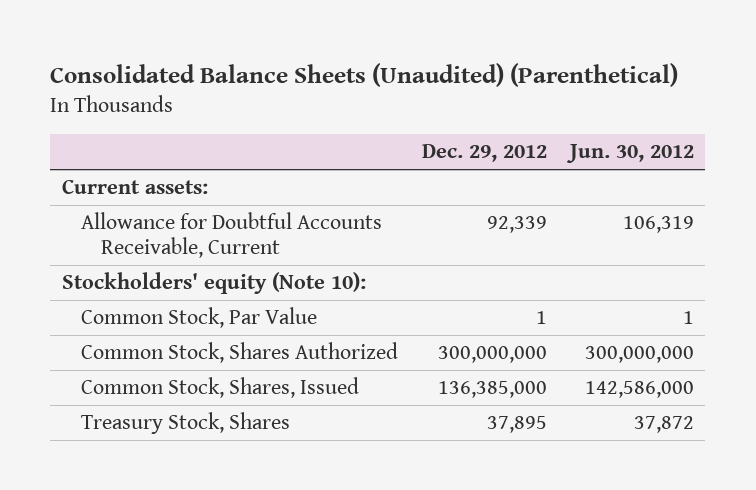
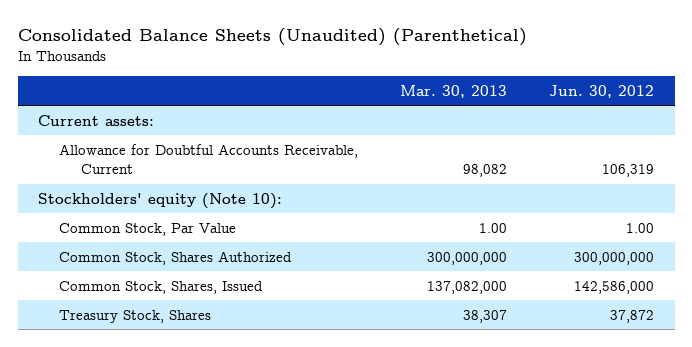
[421,144,547,163] Dec. 29, 2012 -> none
none -> [400,84,508,98] Mar. 30, 2013
[682,311,694,325] 1 -> [625,222,654,233] 1.00

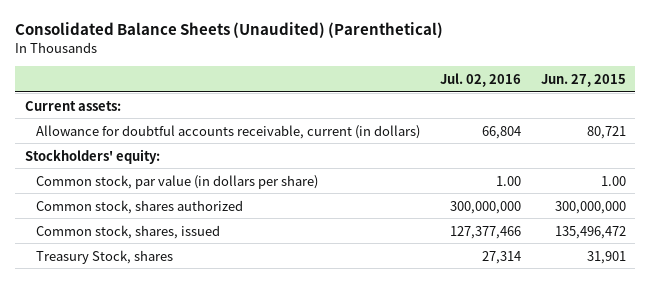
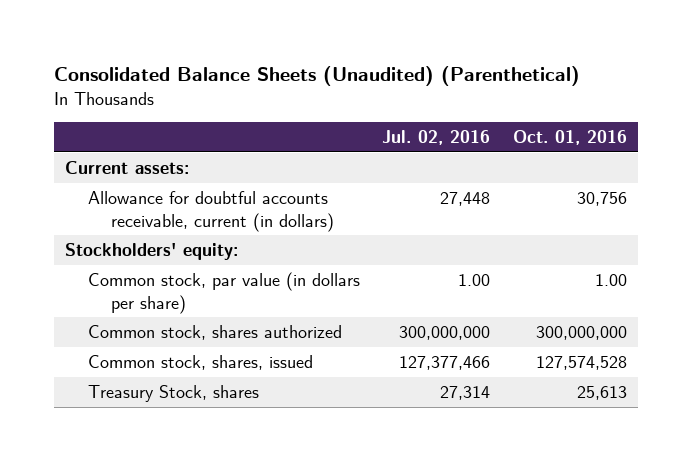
[540,73,626,87] Jun. 27, 2015 -> none
none -> [512,130,627,146] Oct. 01, 2016
[482,125,522,139] 66,804 -> [440,192,491,207] 27,448

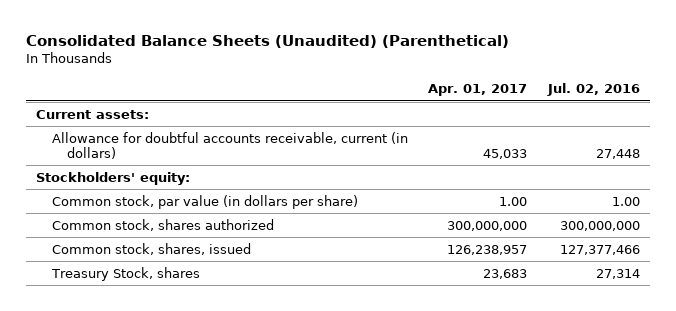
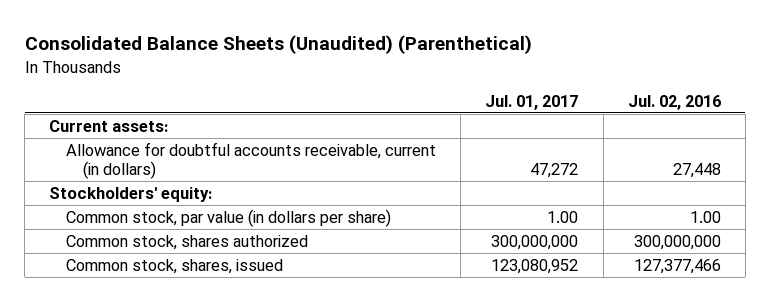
[428,84,528,97] Apr. 01, 2017 -> none
none -> [485,94,579,110] Jul. 01, 2017
[50,266,200,281] Treasury Stock, shares -> none

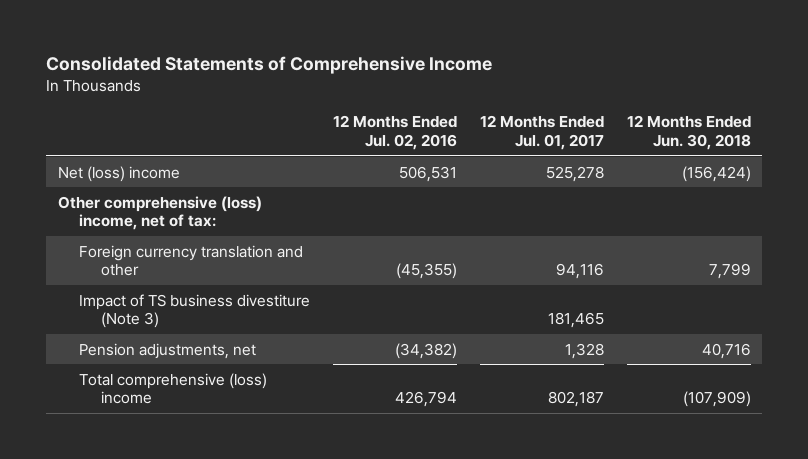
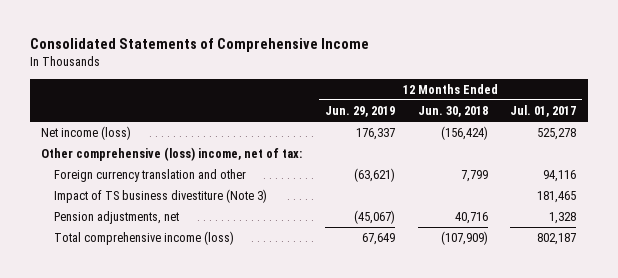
[333,115,458,151] 12 Months Ended Jul. 02, 2016 -> none
none -> [324,105,395,117] Jun. 29, 2019
[57,165,180,182] Net (loss) income -> [41,126,132,141] Net income (loss)
[79,372,268,405] Total comprehensive (loss) income -> [54,231,235,246] Total comprehensive income (loss)

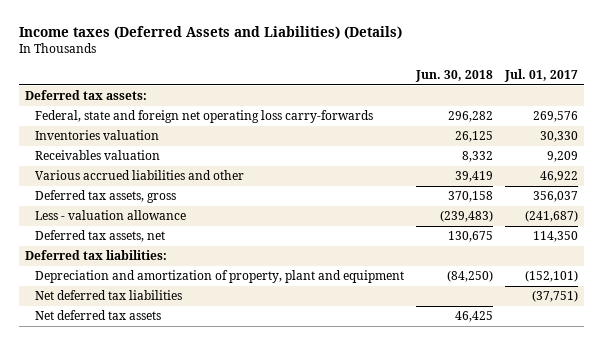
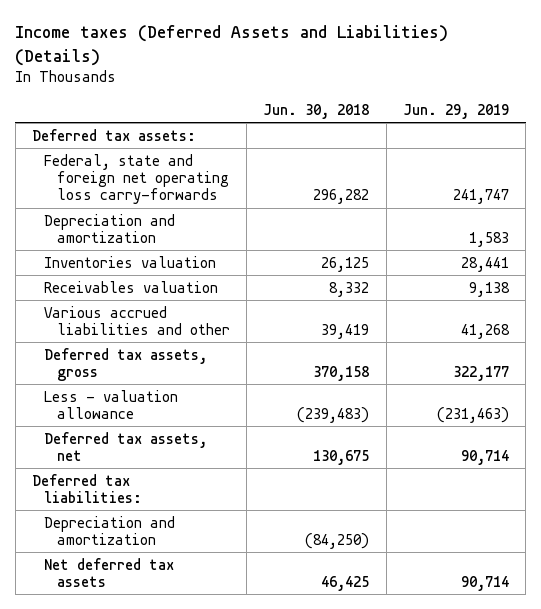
[503,69,578,83] Jul. 01, 2017 -> none
none -> [402,103,509,119] Jun. 29, 2019
none -> [44,213,176,244] Depreciation and amortization
[35,290,183,301] Net deferred tax liabilities -> none
[35,270,405,284] Depreciation and amortization of property, plant and equipment -> [44,515,176,546] Depreciation and amortization

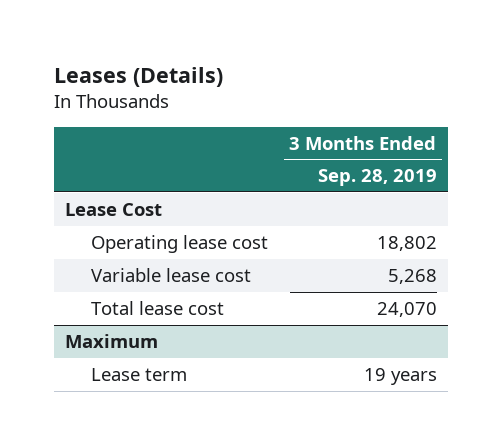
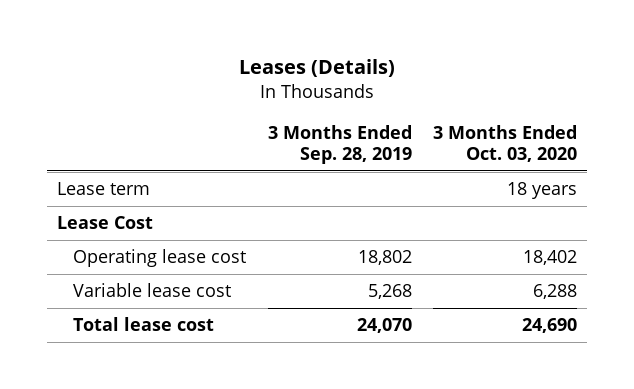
none -> [432,124,577,162] 3 Months Ended Oct. 03, 2020
none -> [57,182,151,196] Lease term
[65,333,159,348] Maximum -> none
[90,367,187,381] Lease term -> none

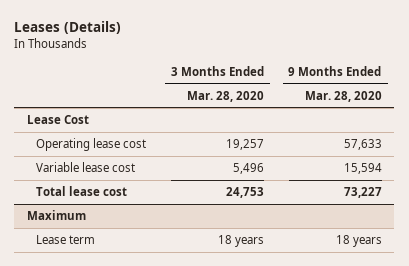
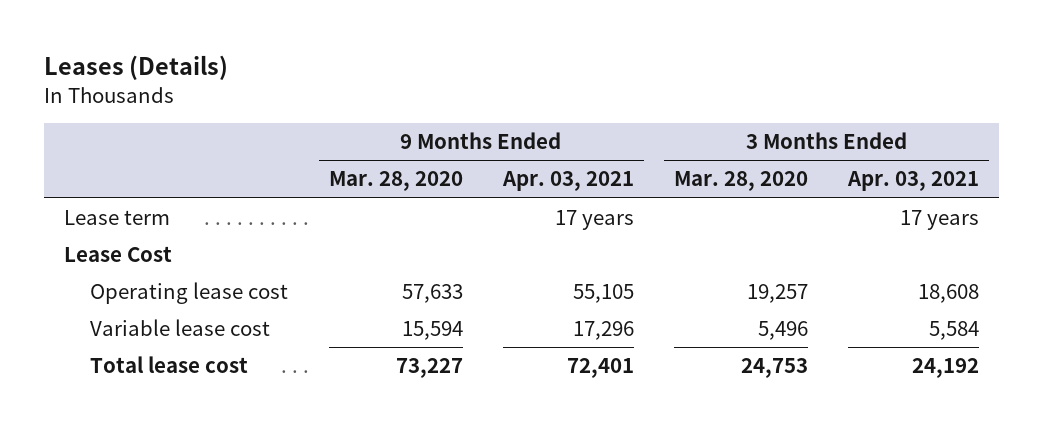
none -> [501,171,634,192] Apr. 03, 2021
none -> [847,171,980,192] Apr. 03, 2021
none -> [63,210,170,226] Lease term
[26,210,86,221] Maximum -> none
[36,235,96,245] Lease term -> none

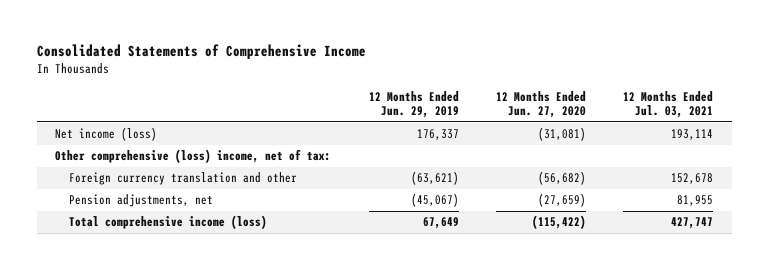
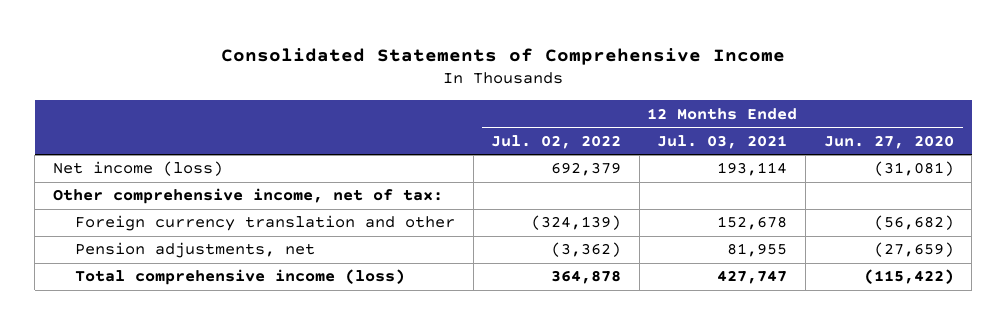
[368,90,459,119] 12 Months Ended Jun. 29, 2019 -> none
none -> [491,134,622,149] Jul. 02, 2022
[55,149,332,164] Other comprehensive (loss) income, net of tax: -> [52,188,443,205] Other comprehensive income, net of tax:

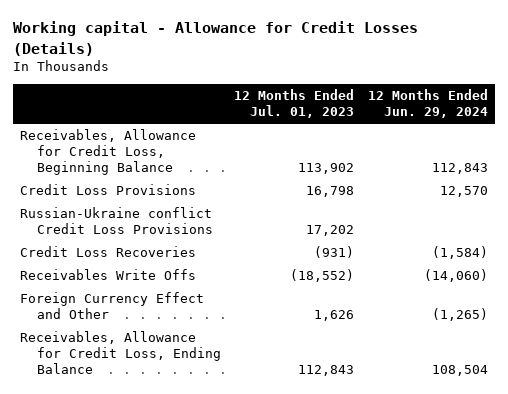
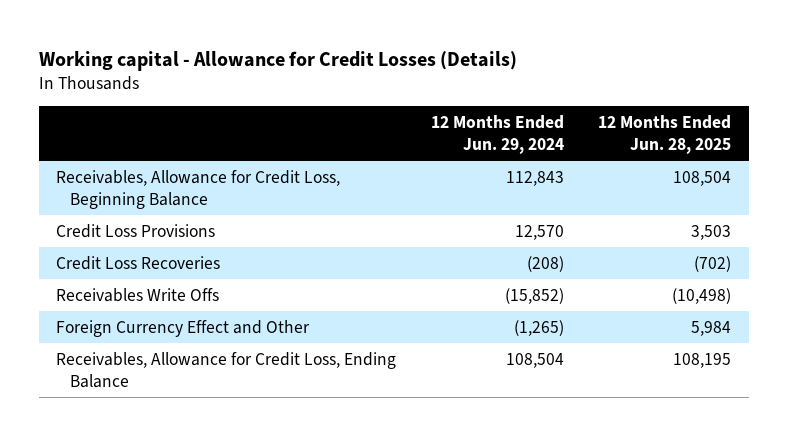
[234,89,355,119] 12 Months Ended Jul. 01, 2023 -> none
none -> [598,115,732,155] 12 Months Ended Jun. 28, 2025
[19,207,213,235] Russian-Ukraine conflict Credit Loss Provisions -> none
[431,246,488,260] (1,584) -> [526,255,564,272] (208)
[423,269,488,283] (14,060) -> [504,287,564,304] (15,852)

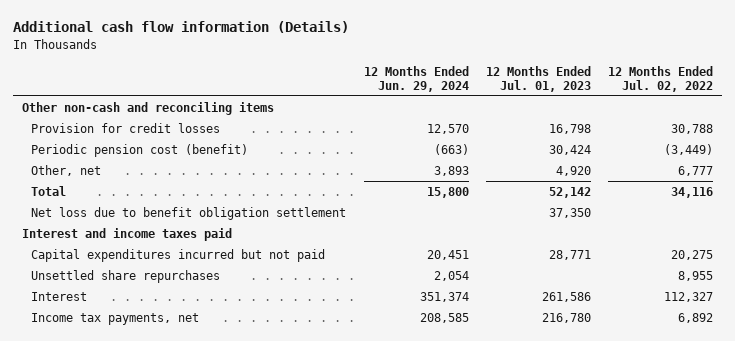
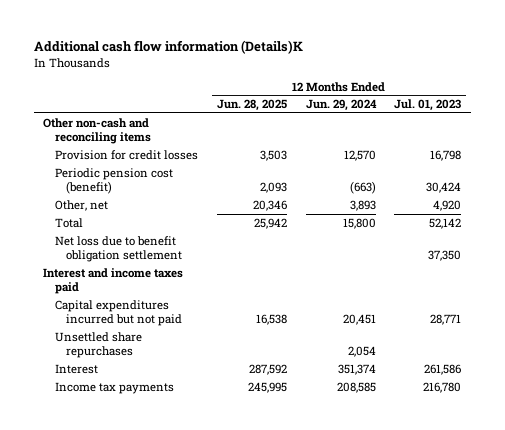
[13,21,350,34] Additional cash flow information (Details) -> [33,40,303,55] Additional cash flow information (Details)K
[608,65,714,93] 12 Months Ended Jul. 02, 2022 -> none
none -> [216,99,287,112] Jun. 28, 2025
[31,312,200,325] Income tax payments, net -> [54,381,174,394] Income tax payments

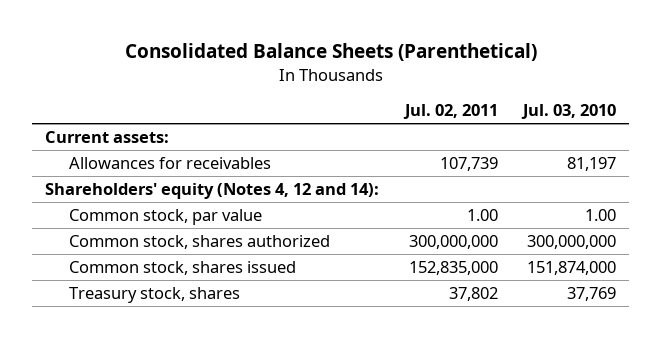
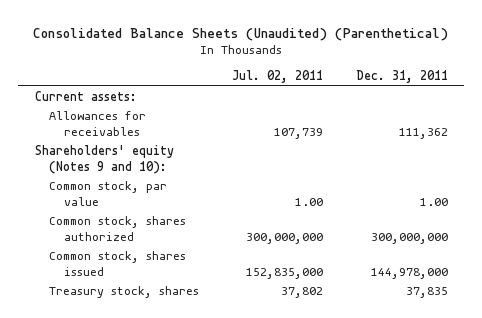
[124,43,537,62] Consolidated Balance Sheets (Parenthetical) -> [33,27,449,41] Consolidated Balance Sheets (Unaudited) (Parenthetical)
[521,104,617,120] Jul. 03, 2010 -> none
none -> [355,70,448,84] Dec. 31, 2011
[45,182,380,199] Shareholders' equity (Notes 4, 12 and 14): -> [34,144,174,174] Shareholders' equity (Notes 9 and 10):

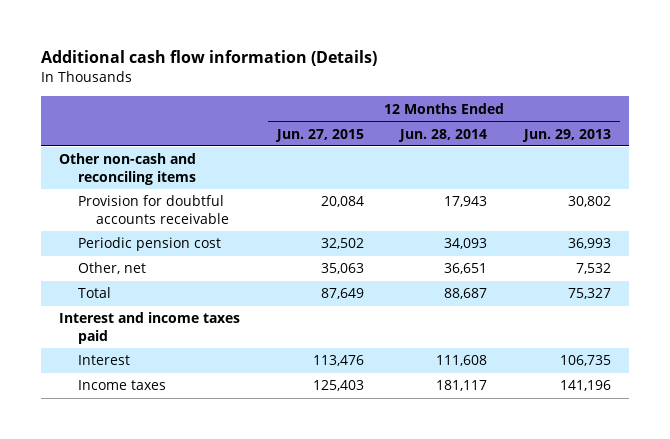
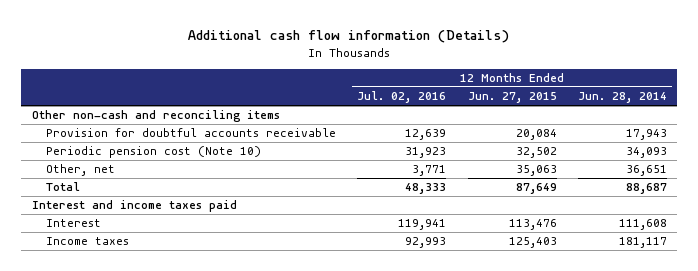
[521,128,611,142] Jun. 29, 2013 -> none
none -> [357,91,447,104] Jul. 02, 2016
[77,237,221,252] Periodic pension cost -> [46,146,262,159] Periodic pension cost (Note 10)

